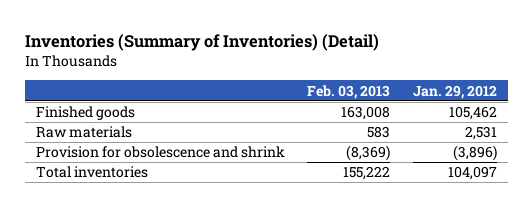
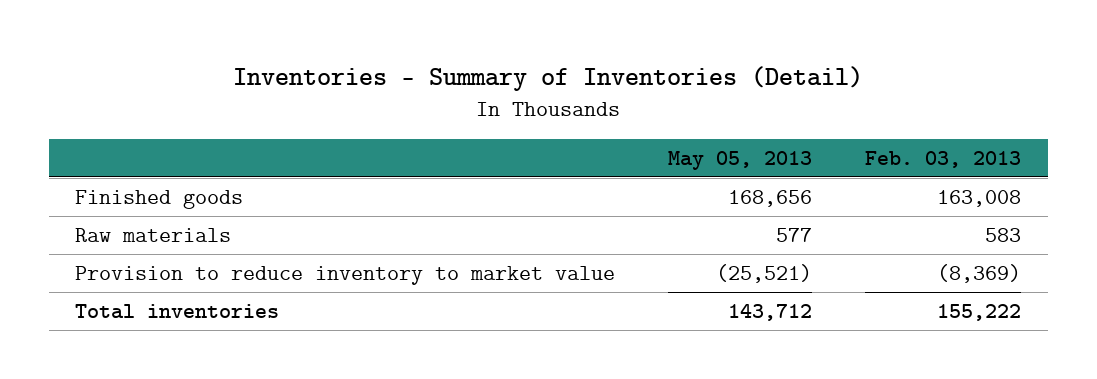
[24,33,379,51] Inventories (Summary of Inventories) (Detail) -> [233,65,864,91] Inventories - Summary of Inventories (Detail)
[412,84,497,99] Jan. 29, 2012 -> none
none -> [668,150,813,170] May 05, 2013
[35,146,285,159] Provision for obsolescence and shrink -> [75,265,616,285] Provision to reduce inventory to market value

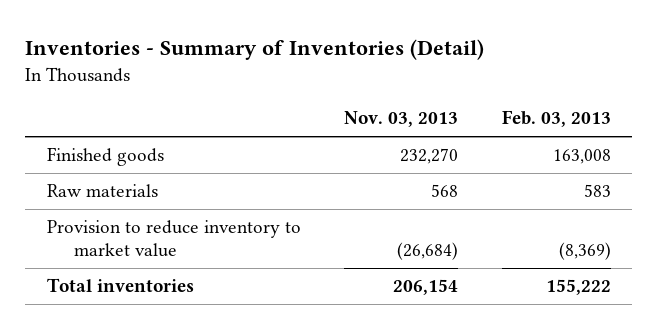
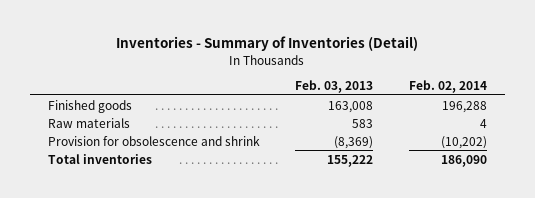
[344,111,459,128] Nov. 03, 2013 -> none
none -> [408,80,487,94] Feb. 02, 2014
[47,220,302,258] Provision to reduce inventory to market value -> [47,134,260,146] Provision for obsolescence and shrink

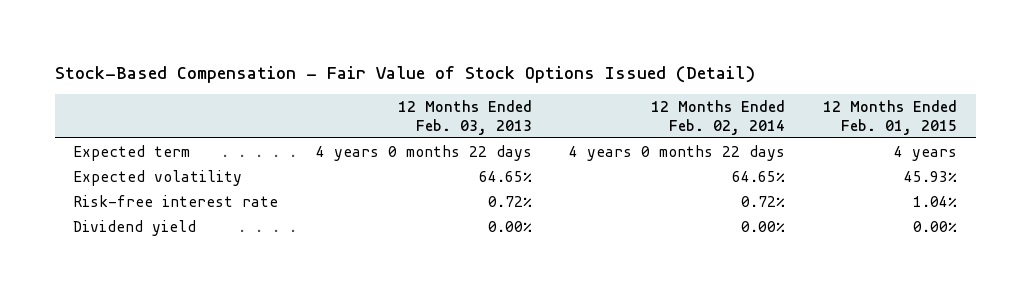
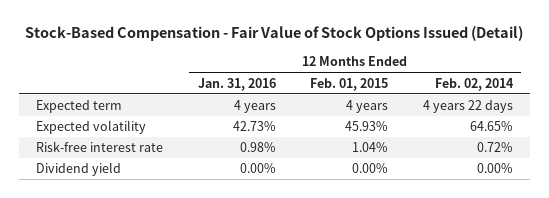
[397,100,532,136] 12 Months Ended Feb. 03, 2013 -> none
none -> [197,77,276,91] Jan. 31, 2016
[569,144,786,161] 4 years 0 months 22 days -> [422,100,513,114] 4 years 22 days

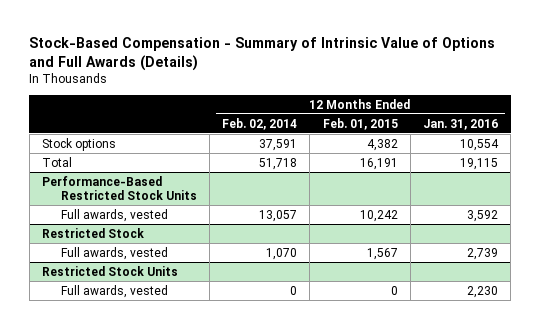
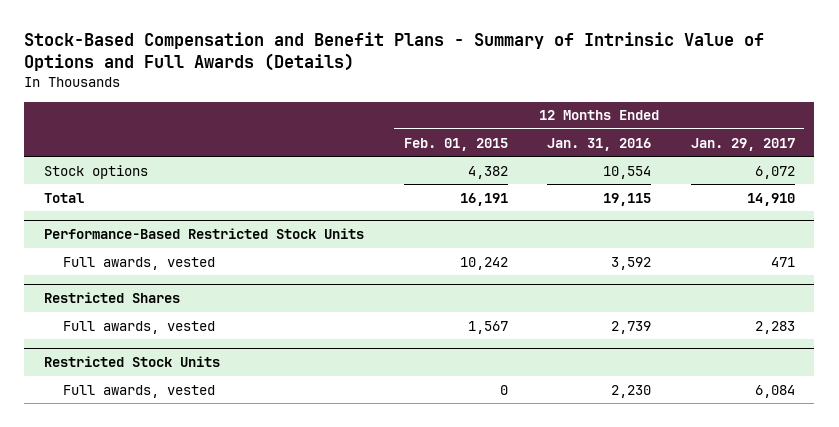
[29,36,496,71] Stock-Based Compensation - Summary of Intrinsic Value of Options and Full Awards (Details) -> [24,32,765,72] Stock-Based Compensation and Benefit Plans - Summary of Intrinsic Value of Options and Full Awards (Details)
[222,117,298,130] Feb. 02, 2014 -> none
none -> [690,137,795,151] Jan. 29, 2017
[41,227,144,238] Restricted Stock -> [44,292,181,304] Restricted Shares

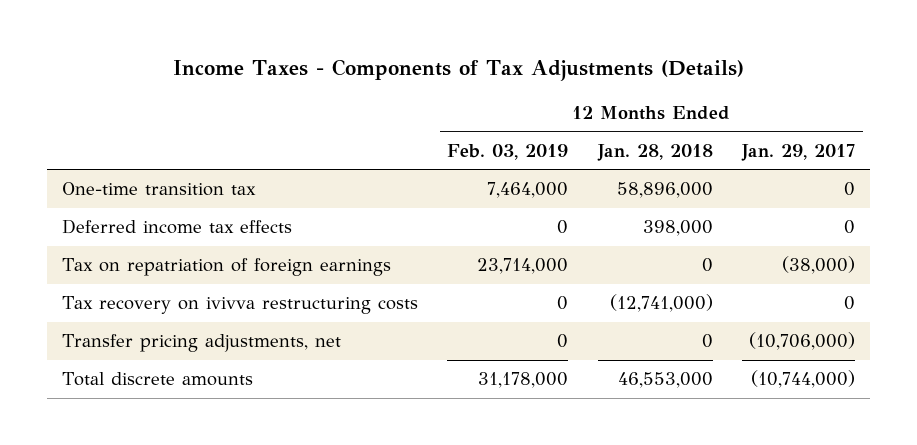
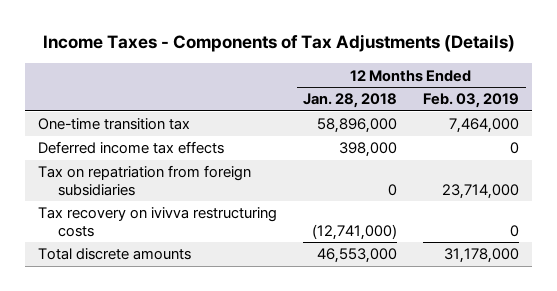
[741,143,856,161] Jan. 29, 2017 -> none
[61,258,391,277] Tax on repatriation of foreign earnings -> [38,165,252,196] Tax on repatriation from foreign subsidiaries
[61,334,341,353] Transfer pricing adjustments, net -> none

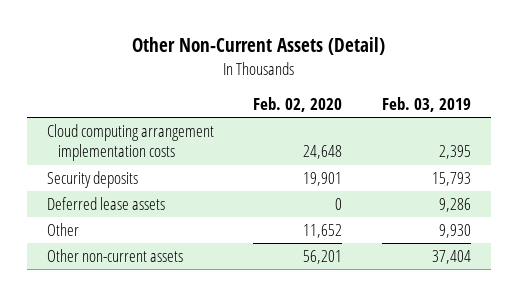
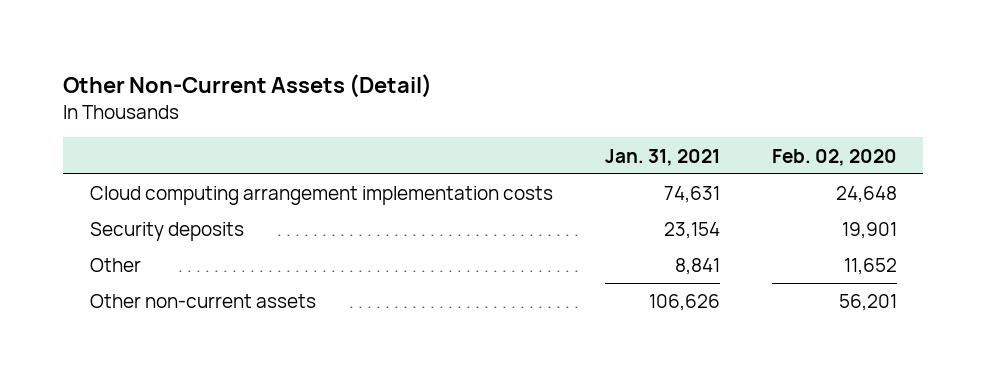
[382,96,472,112] Feb. 03, 2019 -> none
none -> [604,148,720,166] Jan. 31, 2021
[46,196,165,210] Deferred lease assets -> none

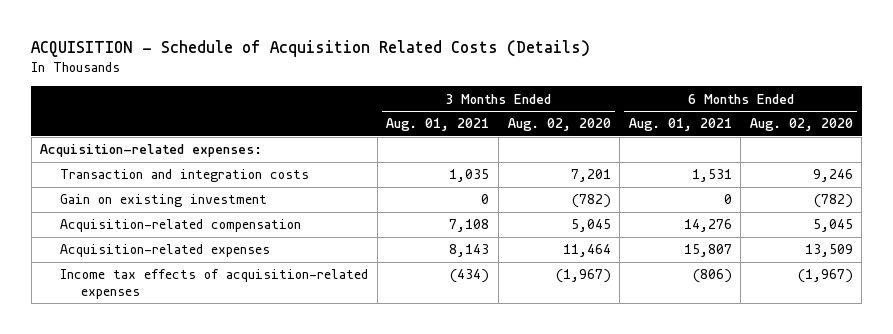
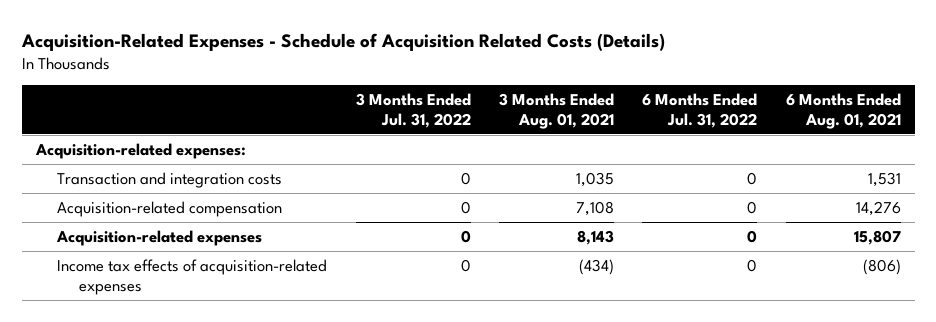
[31,40,591,58] ACQUISITION - Schedule of Acquisition Related Costs (Details) -> [20,32,665,51] Acquisition-Related Expenses - Schedule of Acquisition Related Costs (Details)
[507,118,611,132] Aug. 02, 2020 -> none
[749,118,853,132] Aug. 02, 2020 -> none
none -> [355,93,471,128] 3 Months Ended Jul. 31, 2022
none -> [642,93,758,128] 6 Months Ended Jul. 31, 2022
[60,194,268,208] Gain on existing investment -> none

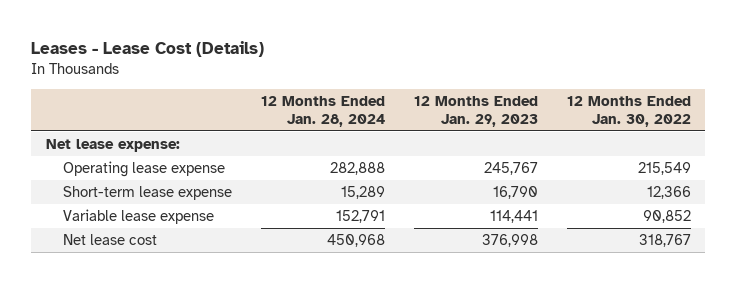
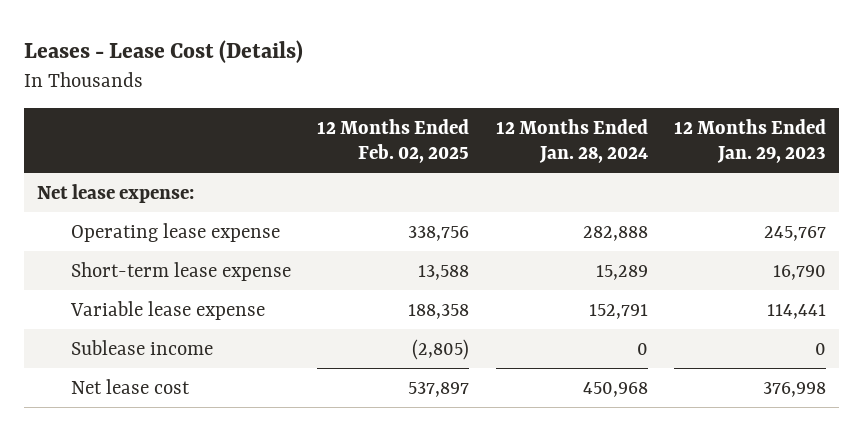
[566,95,691,128] 12 Months Ended Jan. 30, 2022 -> none
none -> [317,118,470,163] 12 Months Ended Feb. 02, 2025
none -> [71,339,214,355] Sublease income

